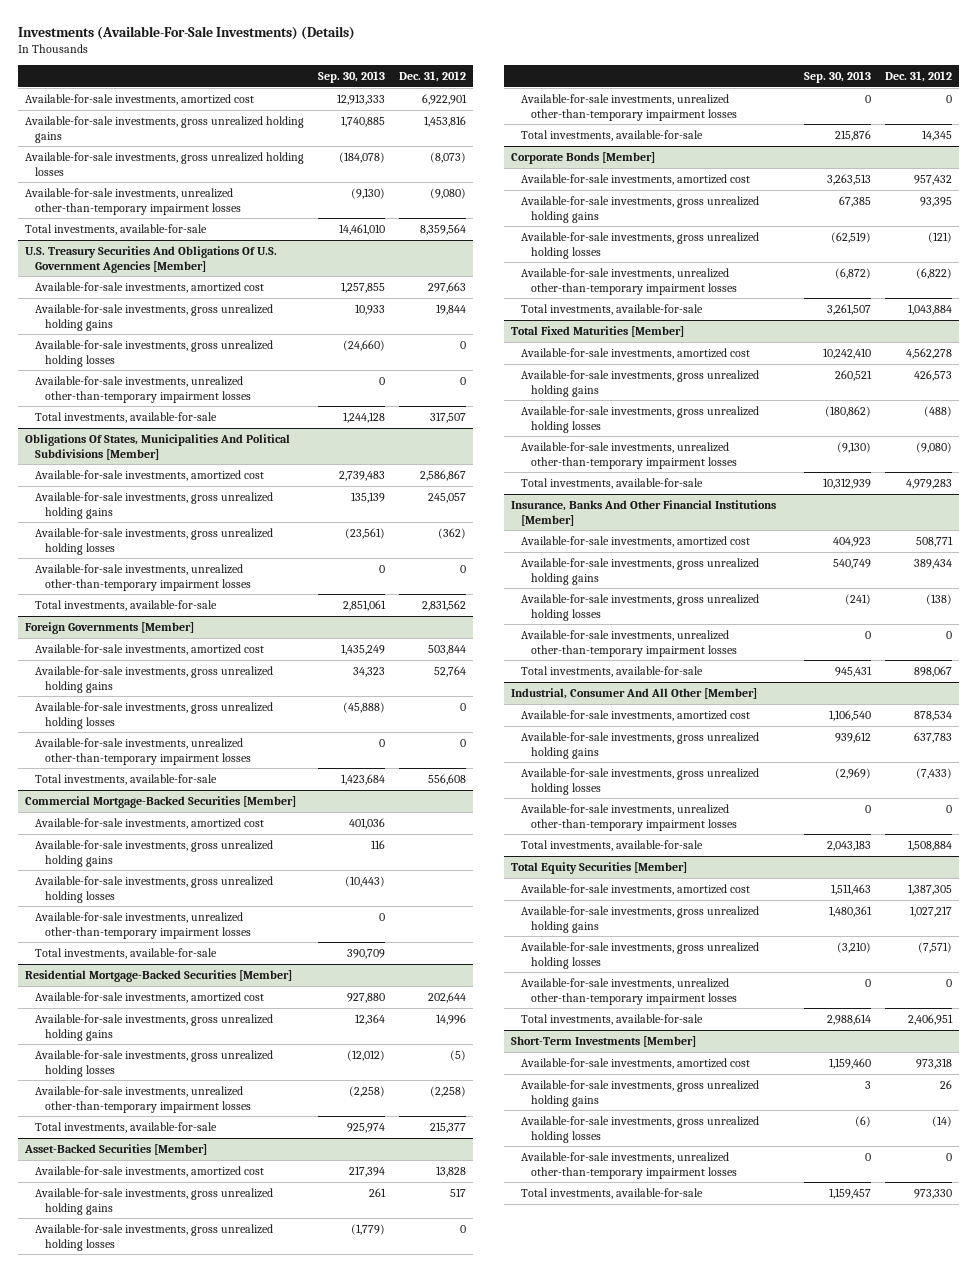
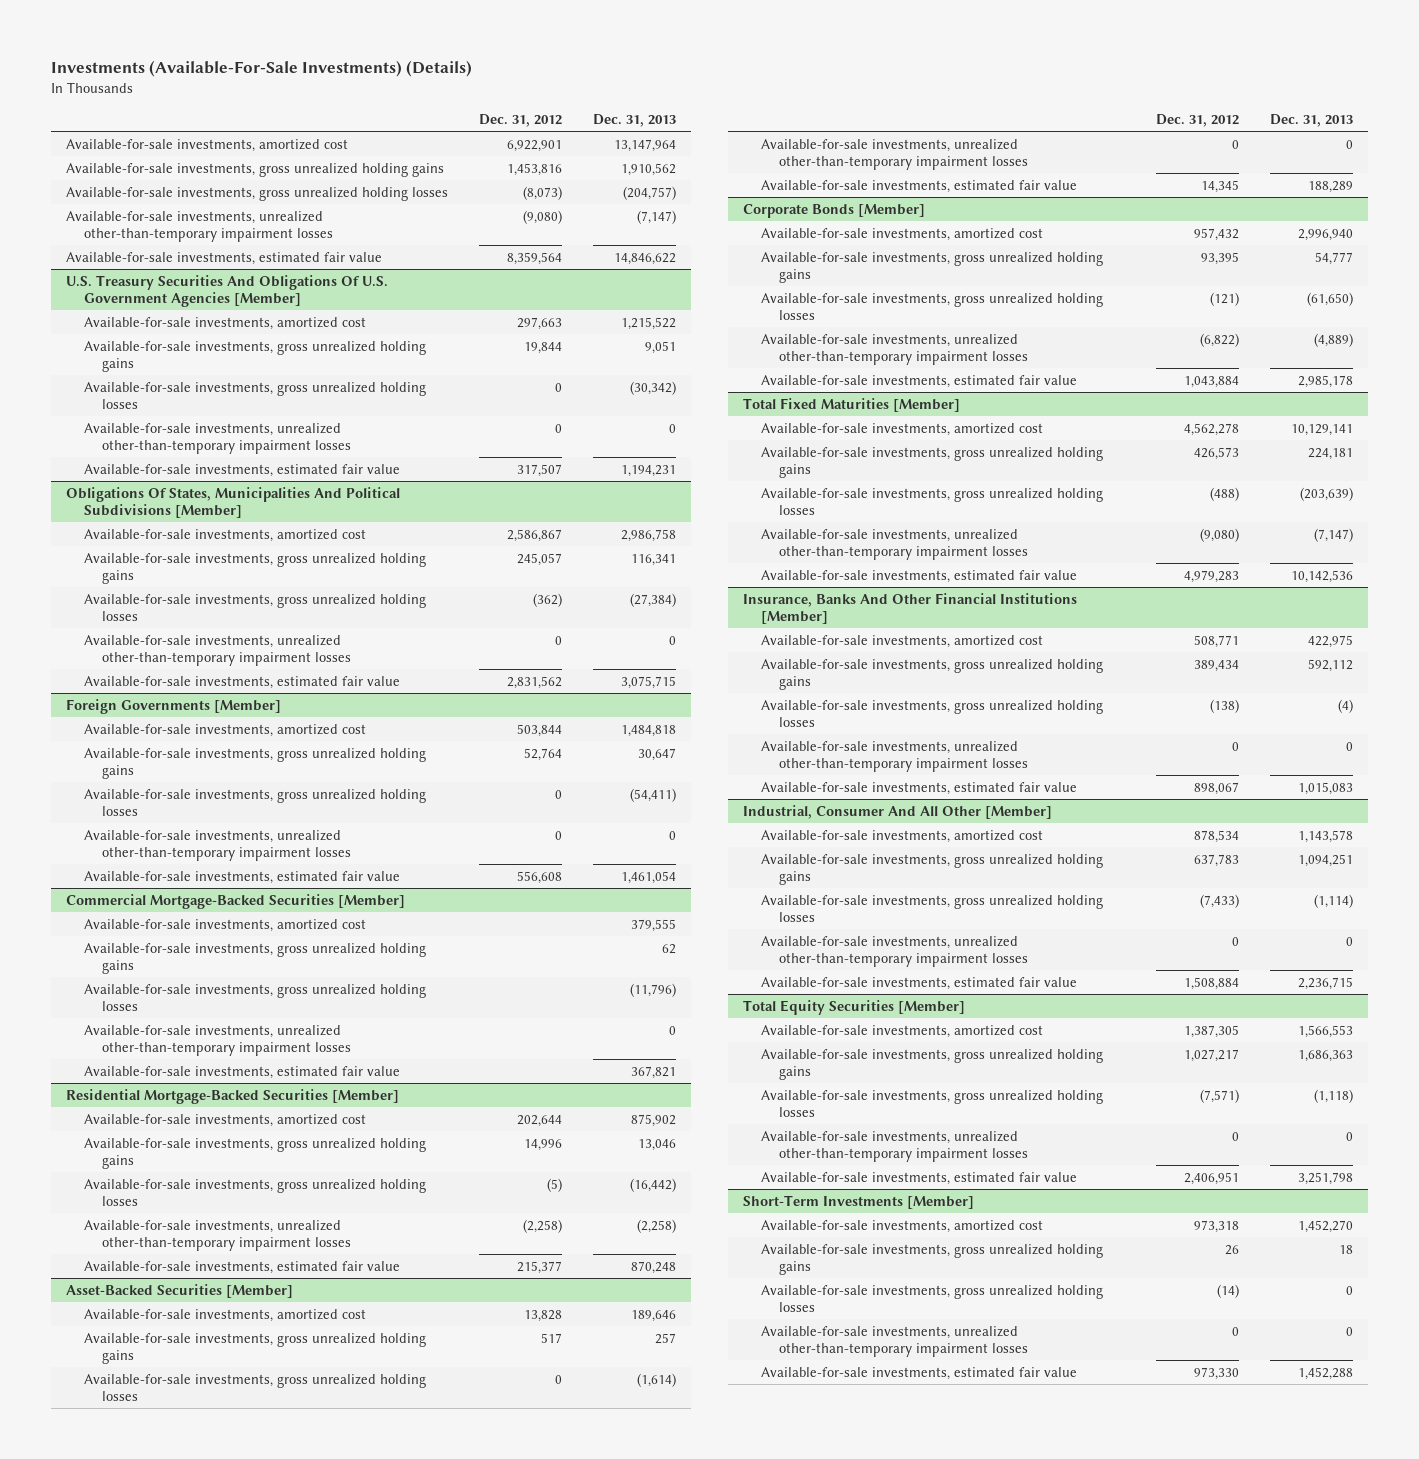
[318,71,386,84] Sep. 30, 2013 -> none
none -> [592,114,676,128] Dec. 31, 2013
[24,224,207,236] Total investments, available-for-sale -> [66,251,383,265] Available-for-sale investments, estimated fair value
[34,412,217,424] Total investments, available-for-sale -> [83,463,400,477] Available-for-sale investments, estimated fair value
[34,600,217,612] Total investments, available-for-sale -> [83,675,400,689] Available-for-sale investments, estimated fair value
[34,774,217,786] Total investments, available-for-sale -> [83,870,400,884] Available-for-sale investments, estimated fair value
[34,948,217,960] Total investments, available-for-sale -> [83,1065,400,1079] Available-for-sale investments, estimated fair value
[34,1122,217,1134] Total investments, available-for-sale -> [83,1260,400,1274] Available-for-sale investments, estimated fair value
[520,130,703,142] Total investments, available-for-sale -> [760,179,1077,193] Available-for-sale investments, estimated fair value
[520,304,703,316] Total investments, available-for-sale -> [760,374,1077,388] Available-for-sale investments, estimated fair value
[520,478,703,490] Total investments, available-for-sale -> [760,569,1077,583] Available-for-sale investments, estimated fair value
[520,666,703,678] Total investments, available-for-sale -> [760,781,1077,795] Available-for-sale investments, estimated fair value
[520,840,703,852] Total investments, available-for-sale -> [760,976,1077,990] Available-for-sale investments, estimated fair value
[520,1014,703,1026] Total investments, available-for-sale -> [760,1171,1077,1185] Available-for-sale investments, estimated fair value
[520,1188,703,1200] Total investments, available-for-sale -> [760,1366,1077,1380] Available-for-sale investments, estimated fair value

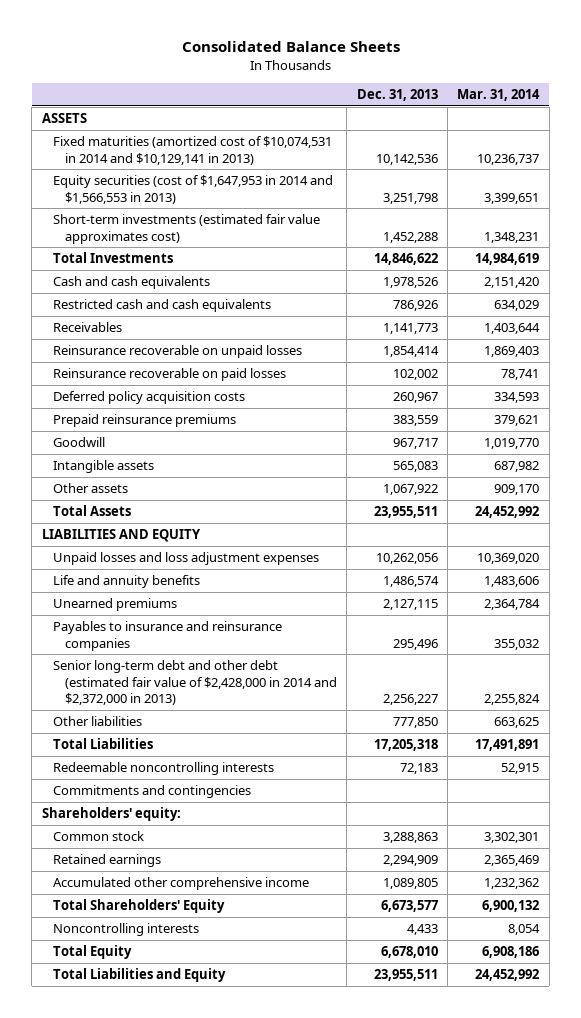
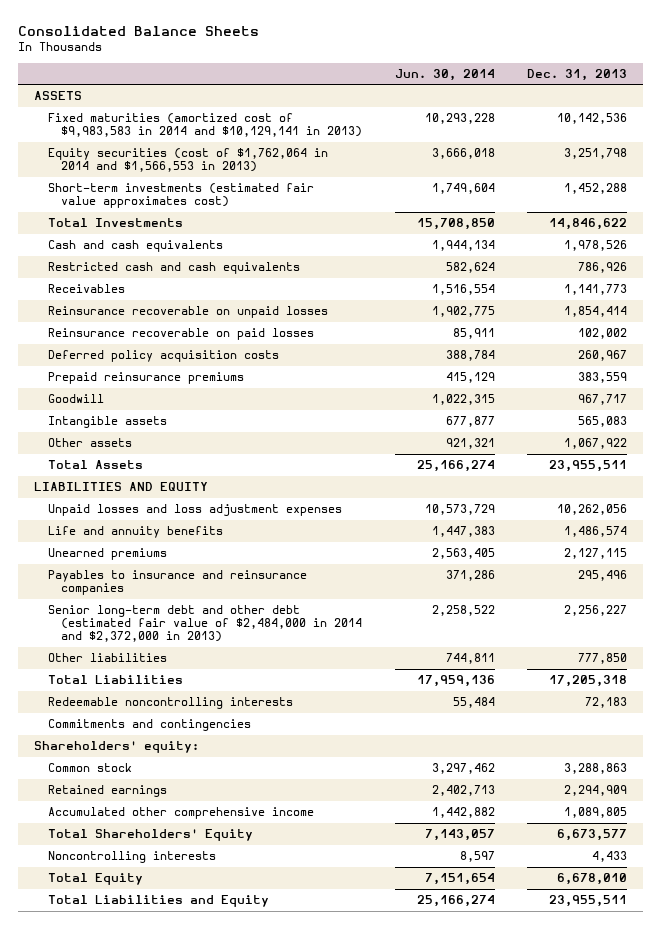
[457,88,541,101] Mar. 31, 2014 -> none
none -> [394,68,495,81] Jun. 30, 2014
[53,136,333,165] Fixed maturities (amortized cost of $10,074,531 in 2014 and $10,129,141 in 2013) -> [47,113,363,138] Fixed maturities (amortized cost of $9,983,583 in 2014 and $10,129,141 in 2013)
[53,175,334,204] Equity securities (cost of $1,647,953 in 2014 and $1,566,553 in 2013) -> [47,148,328,173] Equity securities (cost of $1,762,064 in 2014 and $1,566,553 in 2013)
[53,660,337,706] Senior long-term debt and other debt (estimated fair value of $2,428,000 in 2014 and $2,372,000 in 2013) -> [47,605,363,643] Senior long-term debt and other debt (estimated fair value of $2,484,000 in 2014 and $2,372,000 in 2013)

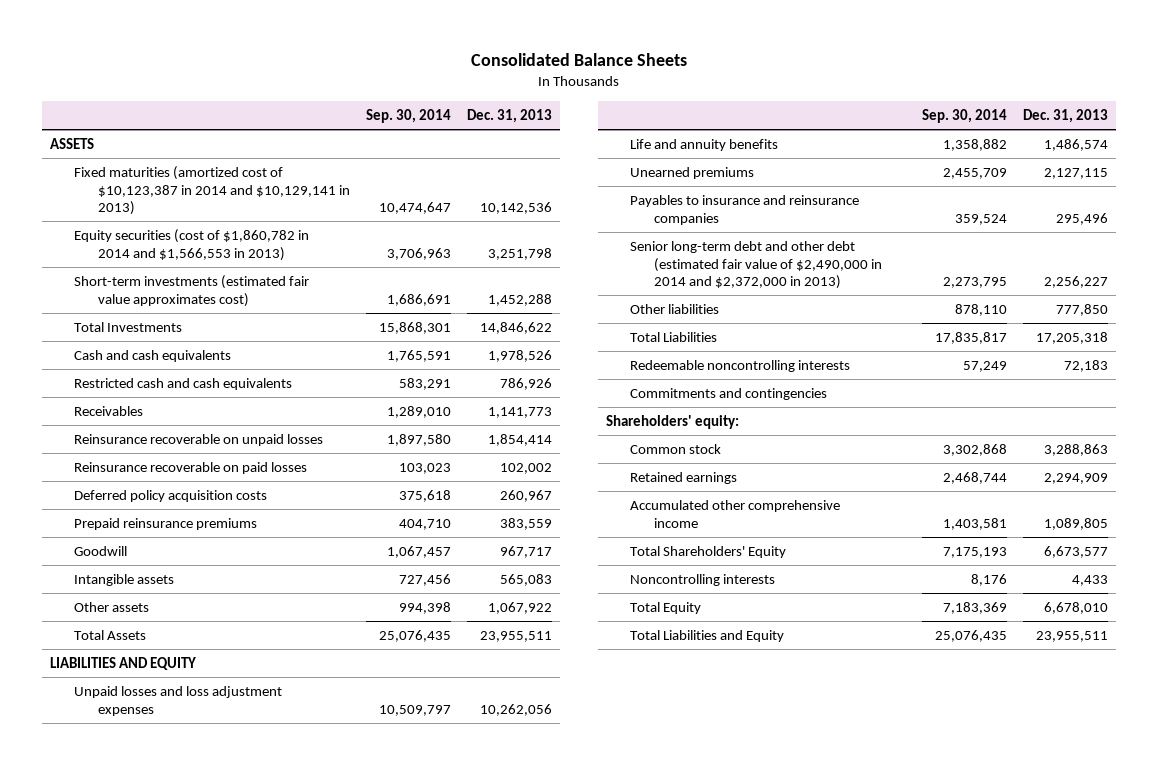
[394,68,495,81] Jun. 30, 2014 -> none
none -> [366,109,452,124] Sep. 30, 2014
[47,113,363,138] Fixed maturities (amortized cost of $9,983,583 in 2014 and $10,129,141 in 2013) -> [74,165,351,216] Fixed maturities (amortized cost of $10,123,387 in 2014 and $10,129,141 in 2013)
[47,148,328,173] Equity securities (cost of $1,762,064 in 2014 and $1,566,553 in 2013) -> [74,228,310,261] Equity securities (cost of $1,860,782 in 2014 and $1,566,553 in 2013)
[47,605,363,643] Senior long-term debt and other debt (estimated fair value of $2,484,000 in 2014 and $2,372,000 in 2013) -> [630,240,883,290] Senior long-term debt and other debt (estimated fair value of $2,490,000 in 2014 and $2,372,000 in 2013)

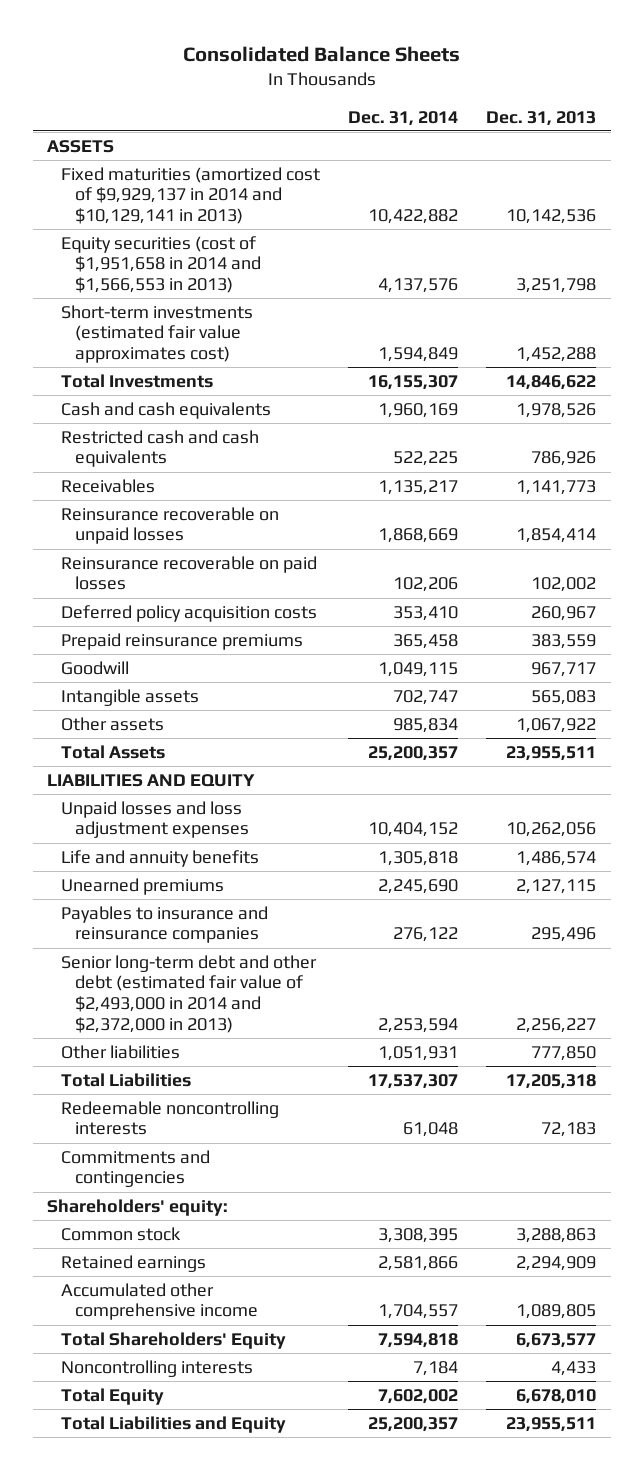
[366,109,452,124] Sep. 30, 2014 -> none
none -> [348,110,459,126] Dec. 31, 2014
[74,165,351,216] Fixed maturities (amortized cost of $10,123,387 in 2014 and $10,129,141 in 2013) -> [60,166,320,225] Fixed maturities (amortized cost of $9,929,137 in 2014 and $10,129,141 in 2013)
[74,228,310,261] Equity securities (cost of $1,860,782 in 2014 and $1,566,553 in 2013) -> [60,235,261,294] Equity securities (cost of $1,951,658 in 2014 and $1,566,553 in 2013)
[630,240,883,290] Senior long-term debt and other debt (estimated fair value of $2,490,000 in 2014 and $2,372,000 in 2013) -> [60,954,317,1033] Senior long-term debt and other debt (estimated fair value of $2,493,000 in 2014 and $2,372,000 in 2013)

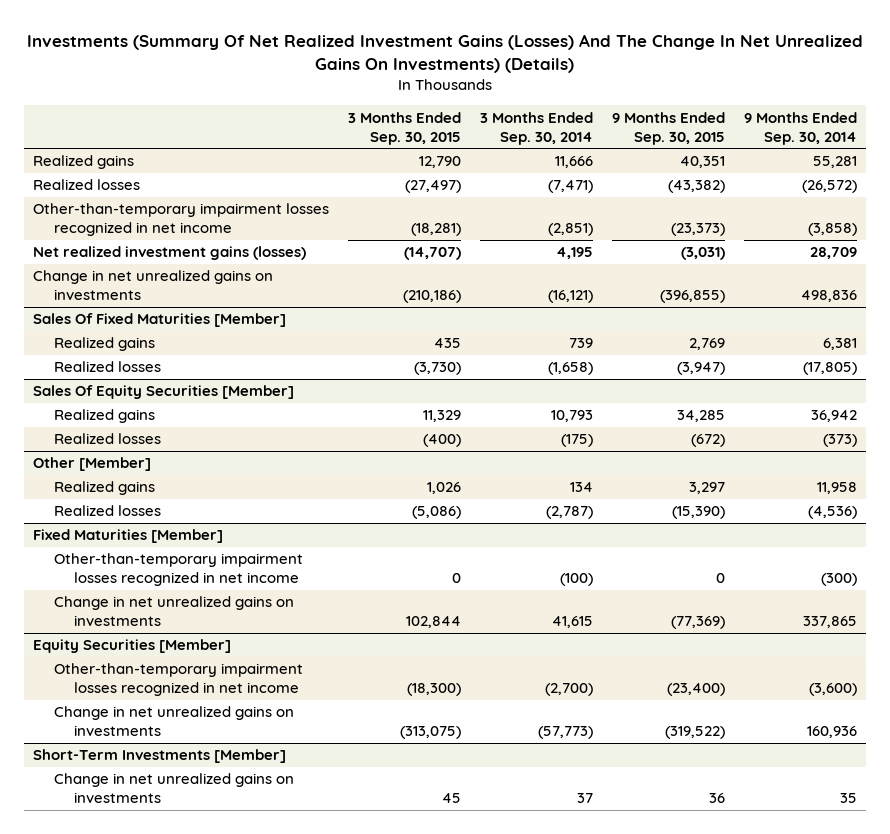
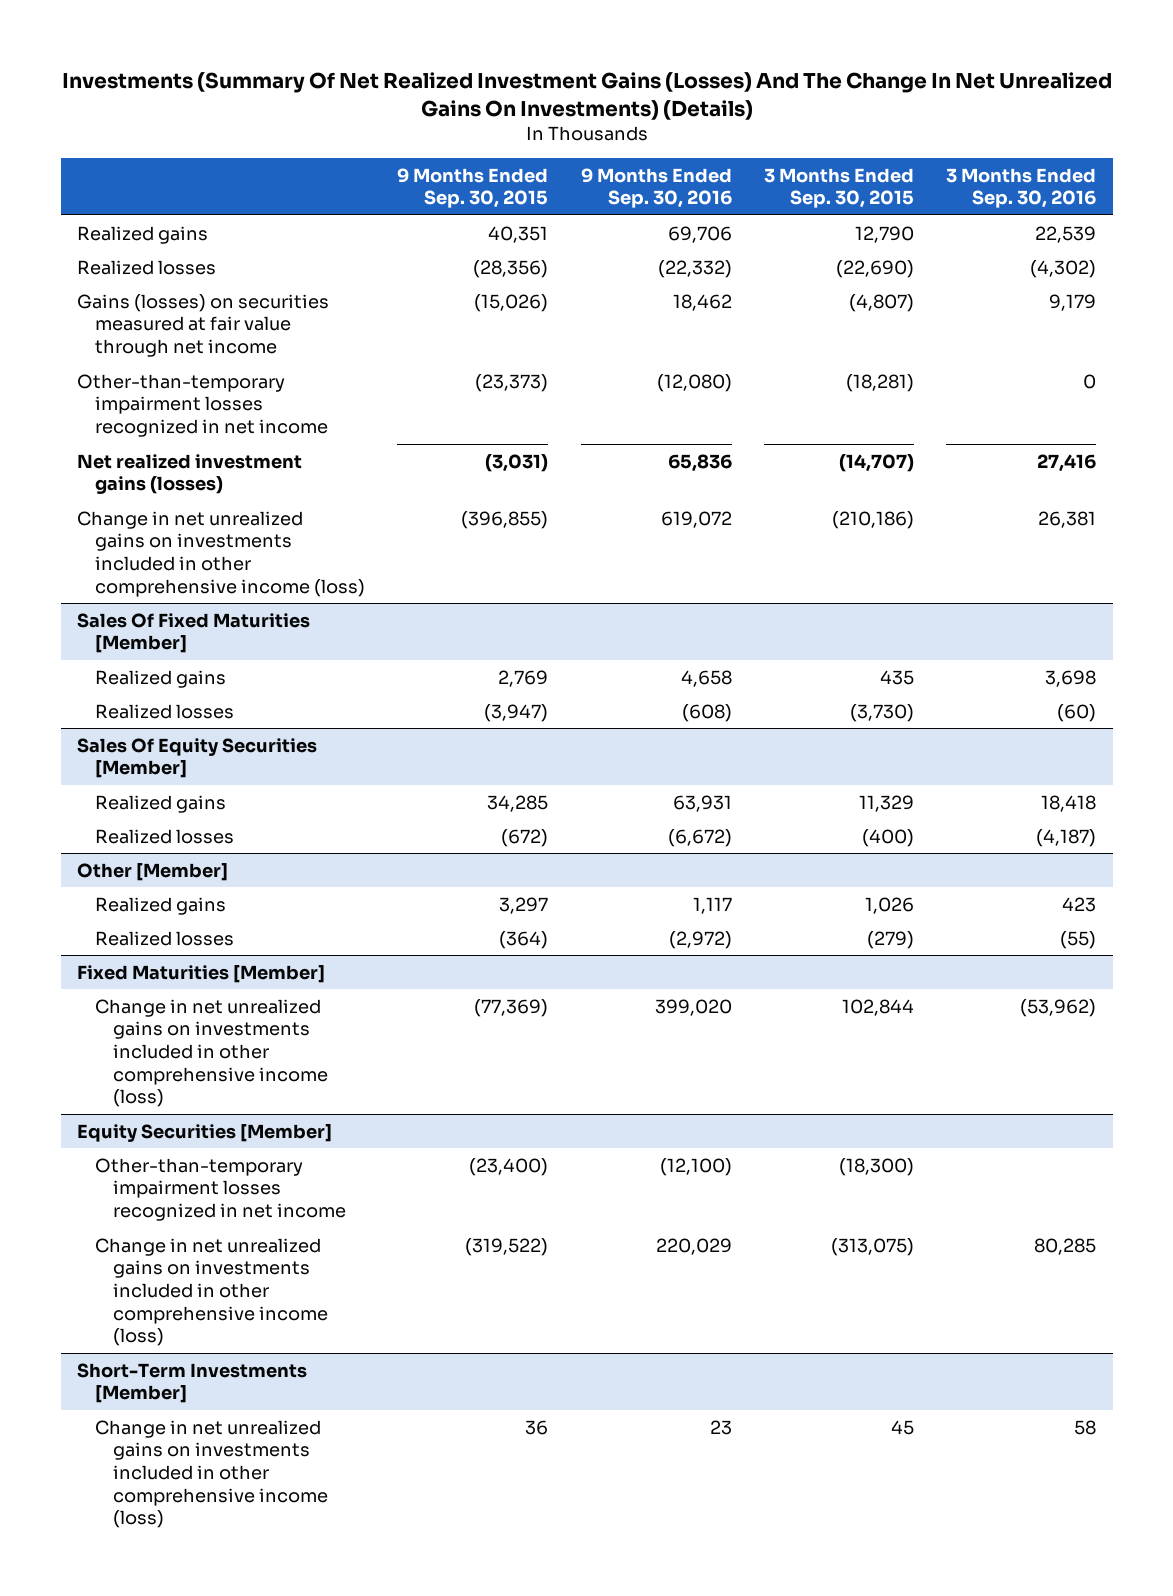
[480,111,594,145] 3 Months Ended Sep. 30, 2014 -> none
[743,111,857,145] 9 Months Ended Sep. 30, 2014 -> none
none -> [580,167,732,209] 9 Months Ended Sep. 30, 2016
none -> [946,167,1097,209] 3 Months Ended Sep. 30, 2016
[405,180,462,194] (27,497) -> [836,259,915,278] (22,690)
[667,180,725,194] (43,382) -> [473,259,549,278] (28,356)
none -> [76,293,329,357] Gains (losses) on securities measured at fair value through net income
[33,270,274,301] Change in net unrealized gains on investments -> [76,510,366,597] Change in net unrealized gains on investments included in other comprehensive income (loss)
[412,506,462,520] (5,086) -> [867,930,915,949] (279)
[671,506,725,520] (15,390) -> [499,930,549,949] (364)
[53,553,303,587] Other-than-temporary impairment losses recognized in net income -> none
[53,596,294,627] Change in net unrealized gains on investments -> [95,998,329,1108] Change in net unrealized gains on investments included in other comprehensive income (loss)
[53,706,294,737] Change in net unrealized gains on investments -> [95,1237,329,1347] Change in net unrealized gains on investments included in other comprehensive income (loss)
[53,773,294,804] Change in net unrealized gains on investments -> [95,1419,329,1529] Change in net unrealized gains on investments included in other comprehensive income (loss)

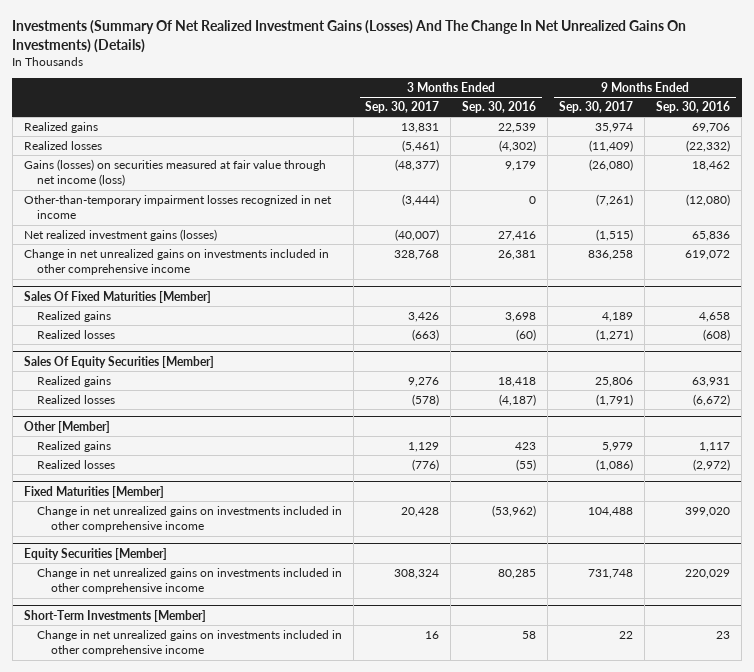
[397,167,549,209] 9 Months Ended Sep. 30, 2015 -> none
[764,167,915,209] 3 Months Ended Sep. 30, 2015 -> none
none -> [365,101,440,114] Sep. 30, 2017
none -> [559,101,634,114] Sep. 30, 2017
[76,293,329,357] Gains (losses) on securities measured at fair value through net income -> [23,158,326,187] Gains (losses) on securities measured at fair value through net income (loss)
[76,510,366,597] Change in net unrealized gains on investments included in other comprehensive income (loss) -> [23,248,329,276] Change in net unrealized gains on investments included in other comprehensive income
[95,998,329,1108] Change in net unrealized gains on investments included in other comprehensive income (loss) -> [37,505,343,533] Change in net unrealized gains on investments included in other comprehensive income
[95,1157,347,1221] Other-than-temporary impairment losses recognized in net income -> none
[95,1237,329,1347] Change in net unrealized gains on investments included in other comprehensive income (loss) -> [37,567,343,595] Change in net unrealized gains on investments included in other comprehensive income
[95,1419,329,1529] Change in net unrealized gains on investments included in other comprehensive income (loss) -> [37,629,343,657] Change in net unrealized gains on investments included in other comprehensive income

